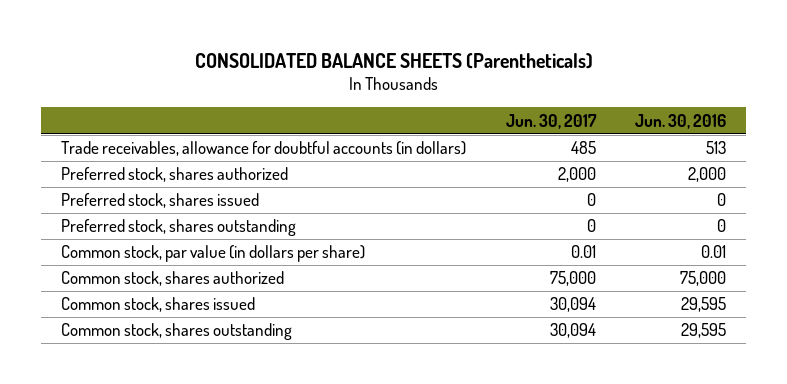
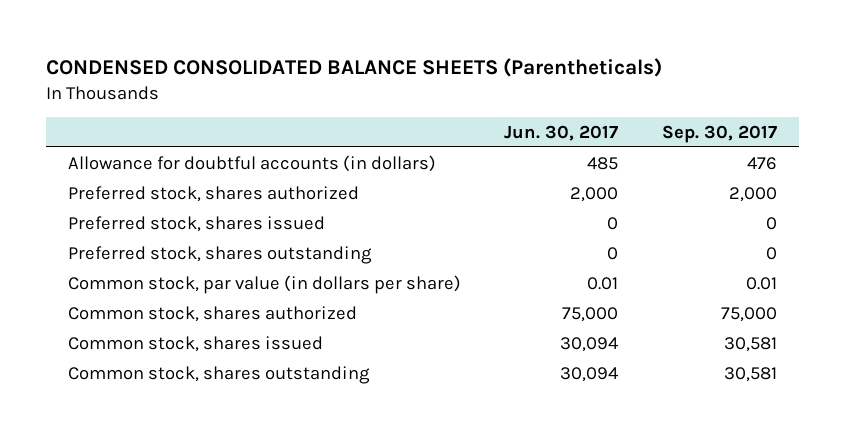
[194,52,593,69] CONSOLIDATED BALANCE SHEETS (Parentheticals) -> [45,58,662,78] CONDENSED CONSOLIDATED BALANCE SHEETS (Parentheticals)
[635,113,727,129] Jun. 30, 2016 -> none
none -> [662,124,778,143] Sep. 30, 2017
[61,141,467,157] Trade receivables, allowance for doubtful accounts (in dollars) -> [67,154,436,172] Allowance for doubtful accounts (in dollars)

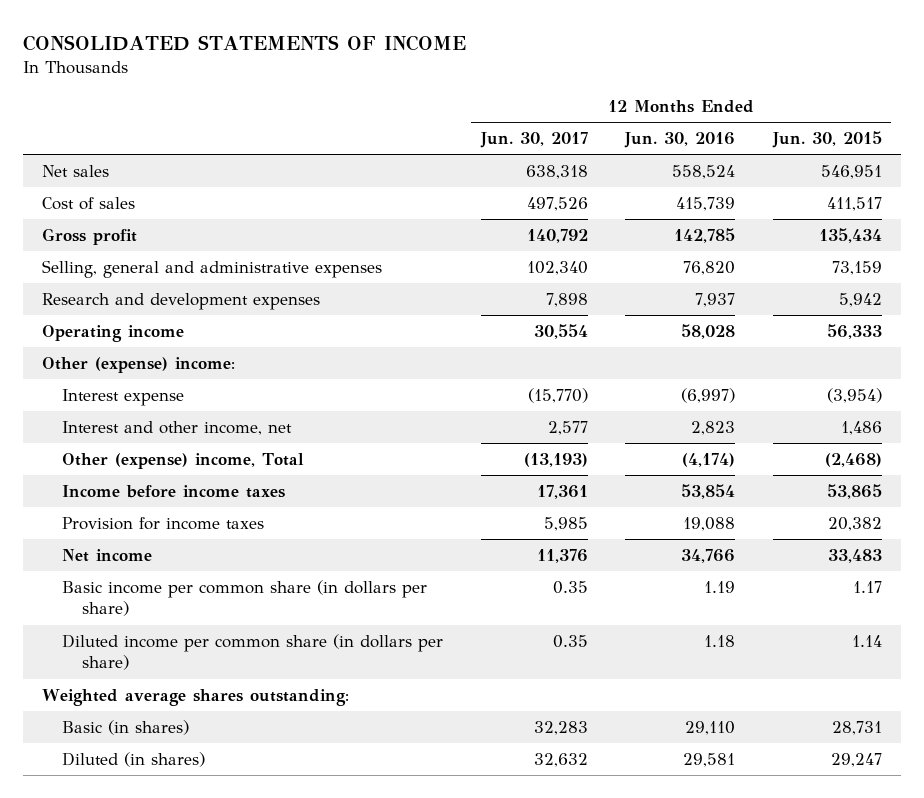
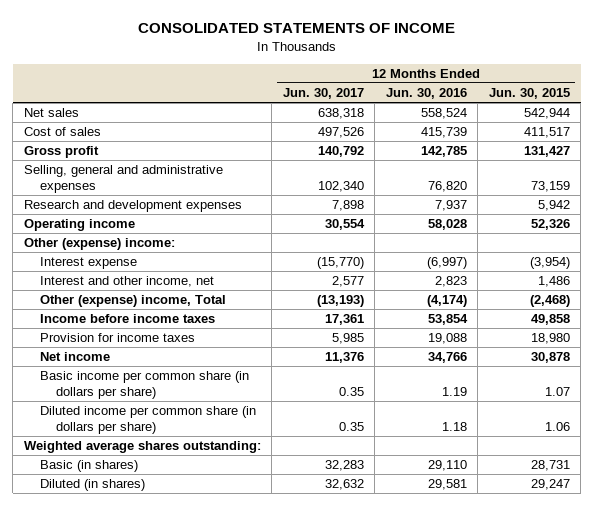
[820,164,882,179] 546,951 -> [523,108,570,120] 542,944
[818,227,882,243] 135,434 -> [523,146,570,158] 131,427
[826,323,882,339] 56,333 -> [530,219,570,231] 52,326
[826,483,882,499] 53,865 -> [530,314,570,326] 49,858
[827,516,882,531] 20,382 -> [530,333,570,345] 18,980
[827,548,882,563] 33,483 -> [530,352,570,364] 30,878
[852,580,882,593] 1.17 -> [544,386,570,396] 1.07
[851,634,882,647] 1.14 -> [544,421,570,431] 1.06

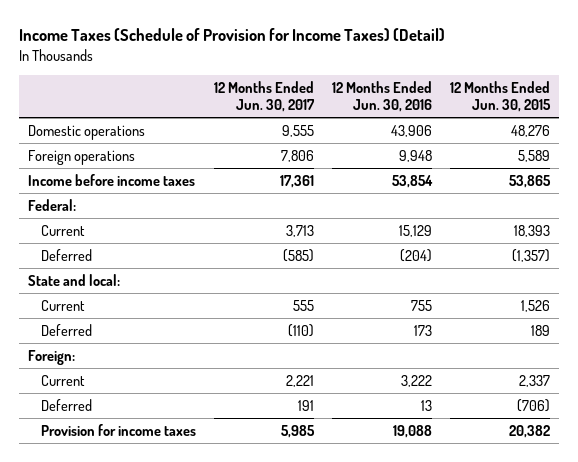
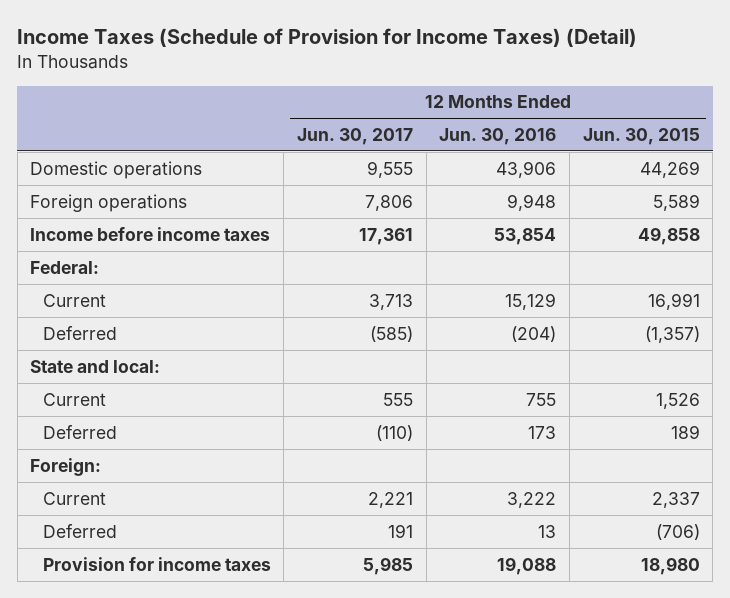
[510,124,550,137] 48,276 -> [639,160,700,178] 44,269
[508,174,551,188] 53,865 -> [637,226,700,245] 49,858
[513,224,550,237] 18,393 -> [647,292,700,310] 16,991
[508,424,550,438] 20,382 -> [640,556,700,575] 18,980

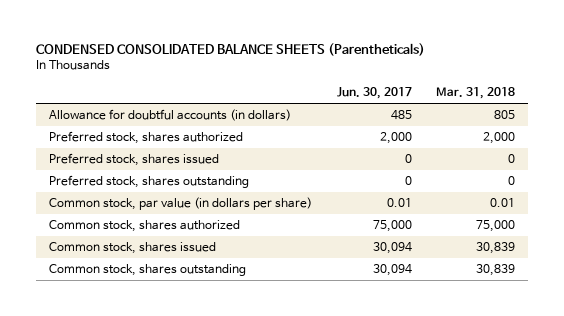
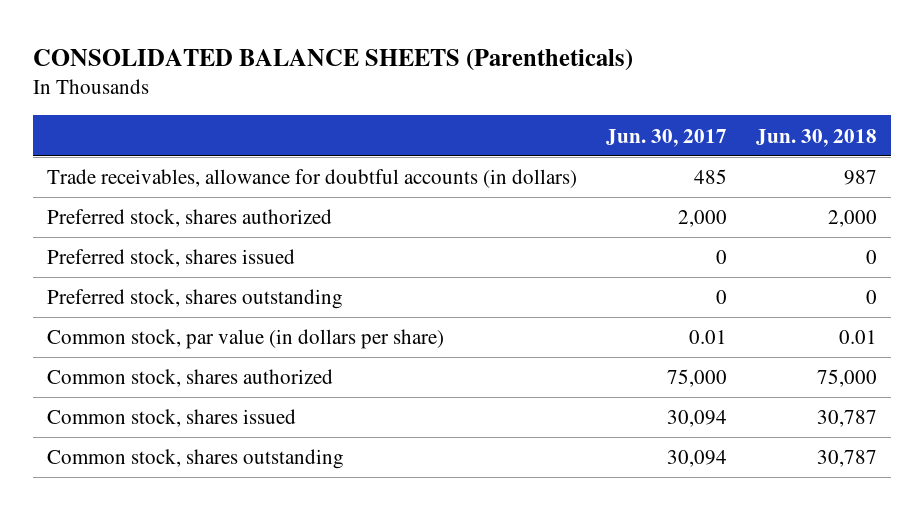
[36,42,426,56] CONDENSED CONSOLIDATED BALANCE SHEETS (Parentheticals) -> [33,48,634,71] CONSOLIDATED BALANCE SHEETS (Parentheticals)
[436,86,516,99] Mar. 31, 2018 -> none
none -> [755,128,877,147] Jun. 30, 2018
[48,109,291,122] Allowance for doubtful accounts (in dollars) -> [47,169,578,189] Trade receivables, allowance for doubtful accounts (in dollars)

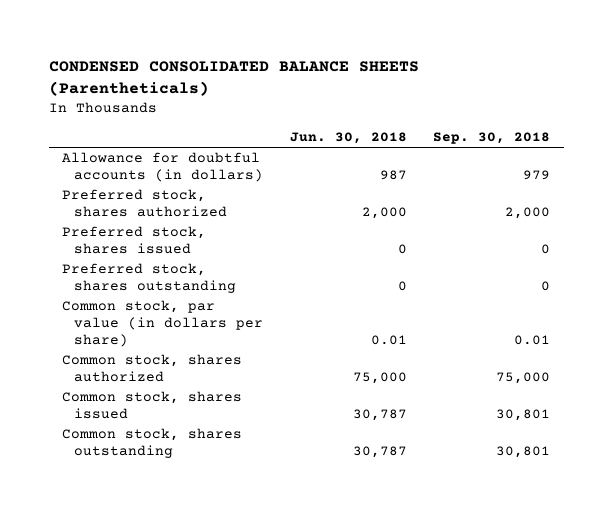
[33,48,634,71] CONSOLIDATED BALANCE SHEETS (Parentheticals) -> [48,60,419,97] CONDENSED CONSOLIDATED BALANCE SHEETS (Parentheticals)
[606,128,728,147] Jun. 30, 2017 -> none
none -> [433,131,551,144] Sep. 30, 2018
[47,169,578,189] Trade receivables, allowance for doubtful accounts (in dollars) -> [62,152,263,183] Allowance for doubtful accounts (in dollars)

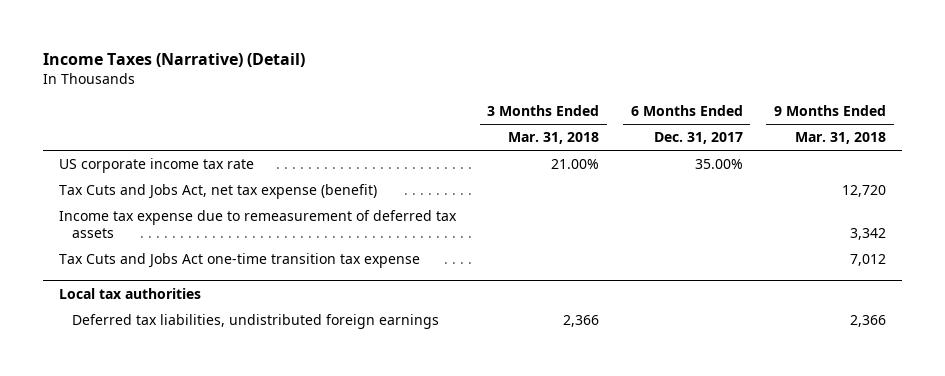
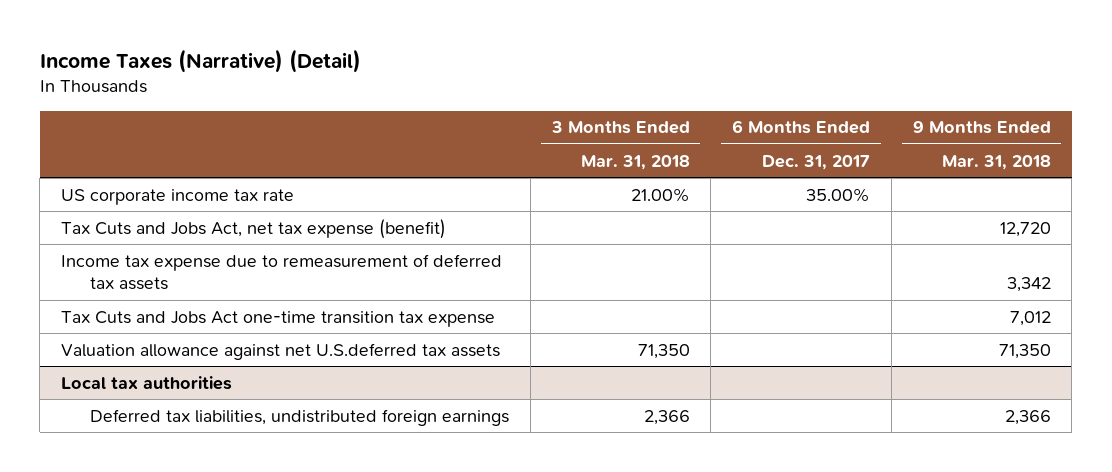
none -> [60,342,500,360] Valuation allowance against net U.S.deferred tax assets

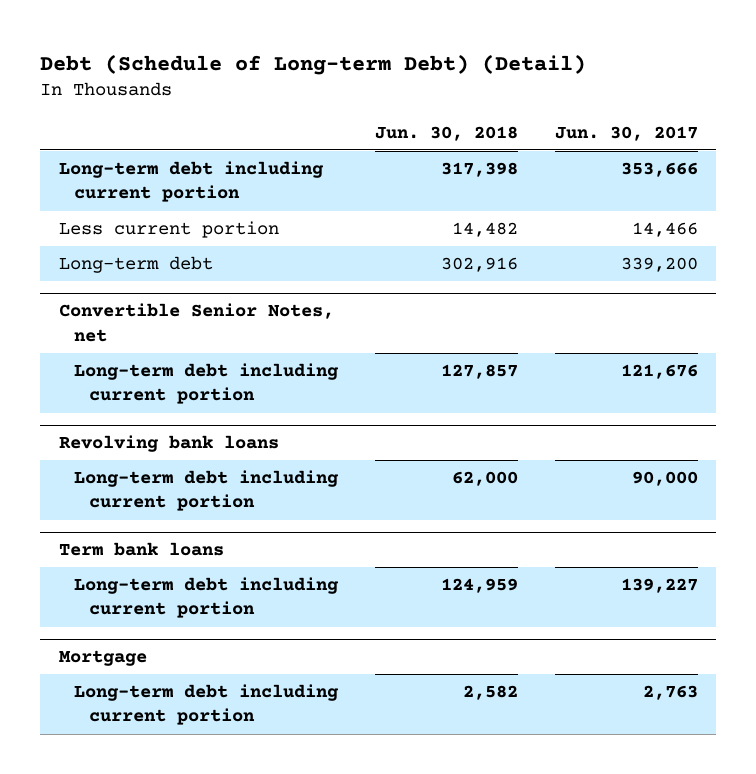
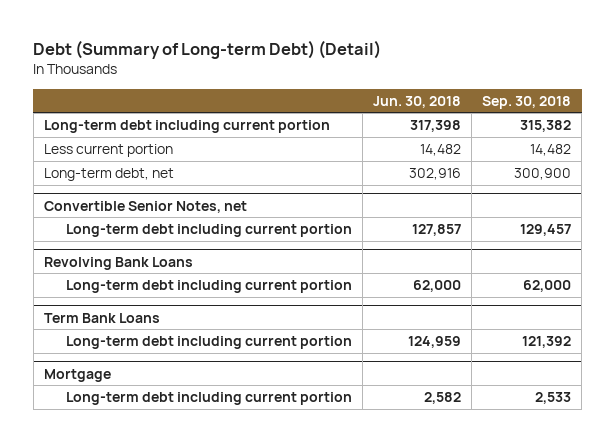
[39,53,586,75] Debt (Schedule of Long-term Debt) (Detail) -> [33,40,382,60] Debt (Summary of Long-term Debt) (Detail)
[554,125,698,141] Jun. 30, 2017 -> none
none -> [482,95,572,109] Sep. 30, 2018
[58,256,213,274] Long-term debt -> [43,167,174,181] Long-term debt, net
[58,435,279,453] Revolving bank loans -> [43,256,193,270] Revolving Bank Loans
[58,542,224,557] Term bank loans -> [43,312,160,323] Term Bank Loans

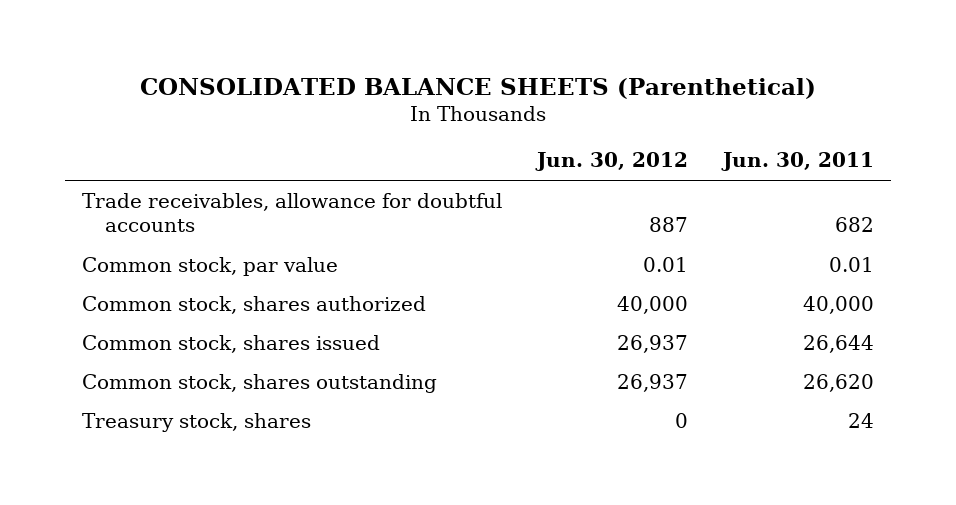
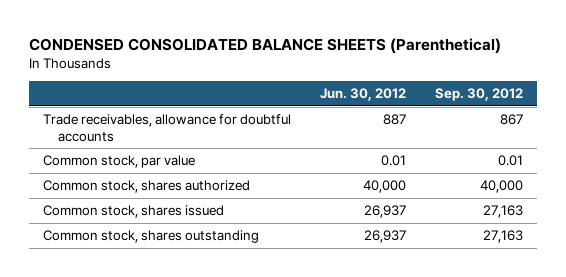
[139,77,816,99] CONSOLIDATED BALANCE SHEETS (Parenthetical) -> [28,37,501,54] CONDENSED CONSOLIDATED BALANCE SHEETS (Parenthetical)
[720,152,874,172] Jun. 30, 2011 -> none
none -> [434,88,523,102] Sep. 30, 2012
[82,412,312,432] Treasury stock, shares -> none

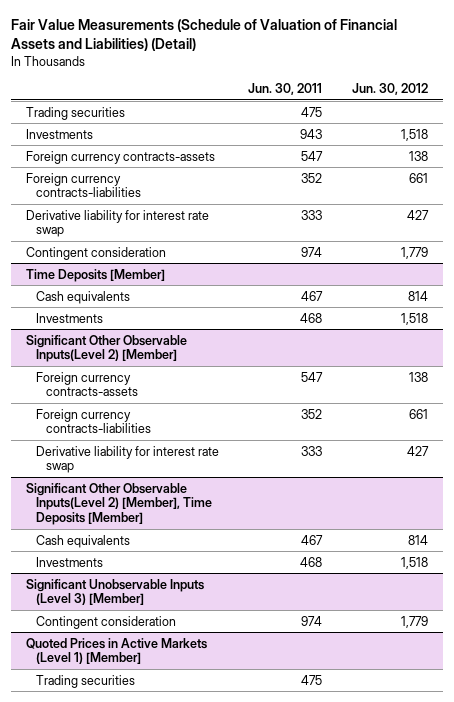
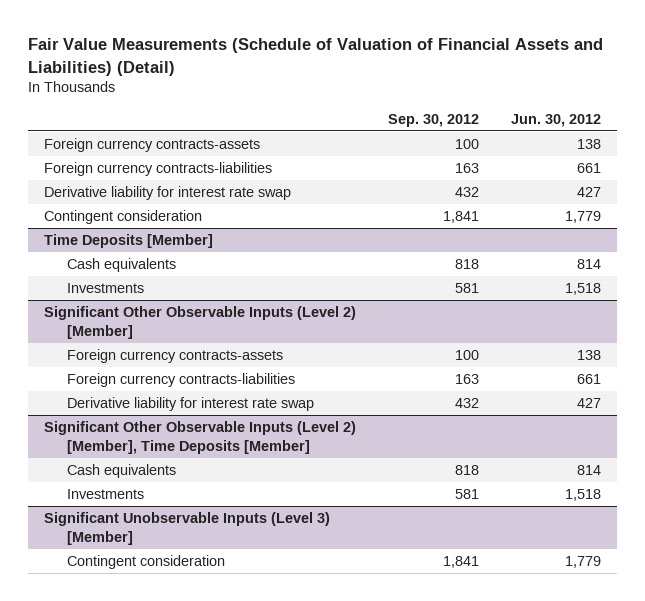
[248,83,323,96] Jun. 30, 2011 -> none
none -> [387,113,479,127] Sep. 30, 2012
[25,106,125,120] Trading securities -> none
[25,128,93,139] Investments -> none
[25,334,187,363] Significant Other Observable Inputs(Level 2) [Member] -> [43,306,356,339] Significant Other Observable Inputs (Level 2) [Member]
[25,482,212,526] Significant Other Observable Inputs(Level 2) [Member], Time Deposits [Member] -> [43,421,356,454] Significant Other Observable Inputs (Level 2) [Member], Time Deposits [Member]
[25,637,207,665] Quoted Prices in Active Markets (Level 1) [Member] -> none
[35,674,135,688] Trading securities -> none

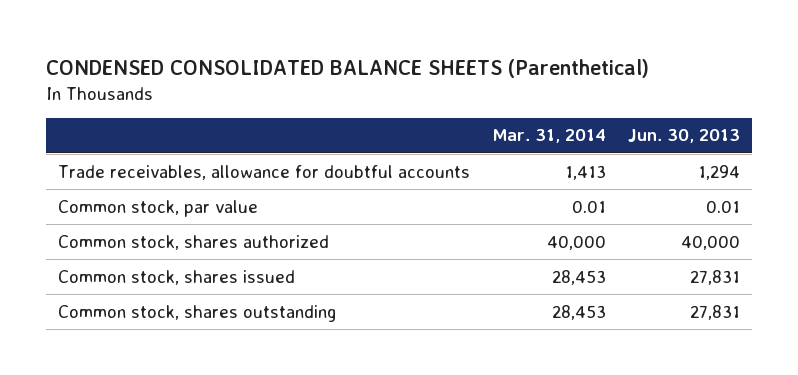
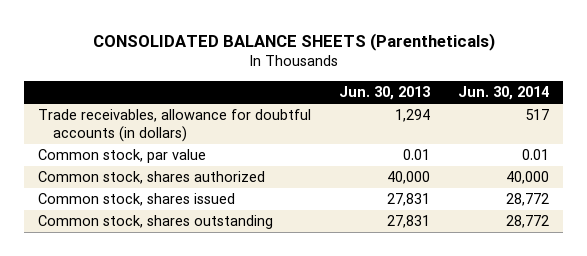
[46,58,650,78] CONDENSED CONSOLIDATED BALANCE SHEETS (Parenthetical) -> [92,32,495,51] CONSOLIDATED BALANCE SHEETS (Parentheticals)
[491,129,606,144] Mar. 31, 2014 -> none
none -> [457,86,549,101] Jun. 30, 2014
[57,164,470,180] Trade receivables, allowance for doubtful accounts -> [38,109,312,143] Trade receivables, allowance for doubtful accounts (in dollars)

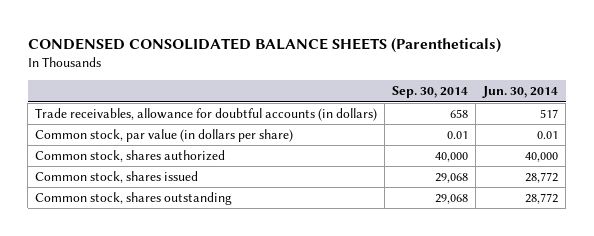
[92,32,495,51] CONSOLIDATED BALANCE SHEETS (Parentheticals) -> [27,37,501,53] CONDENSED CONSOLIDATED BALANCE SHEETS (Parentheticals)
[339,86,431,101] Jun. 30, 2013 -> none
none -> [392,86,469,99] Sep. 30, 2014
[38,149,207,164] Common stock, par value -> [35,129,294,143] Common stock, par value (in dollars per share)

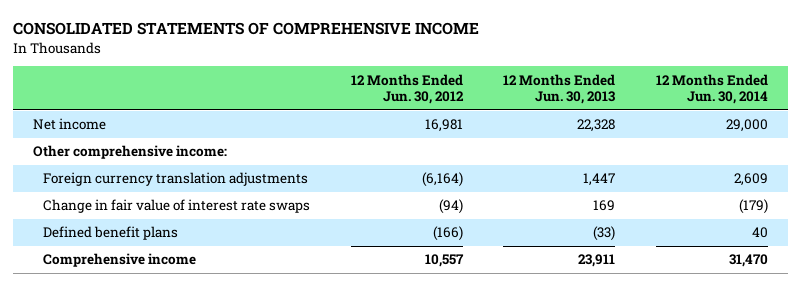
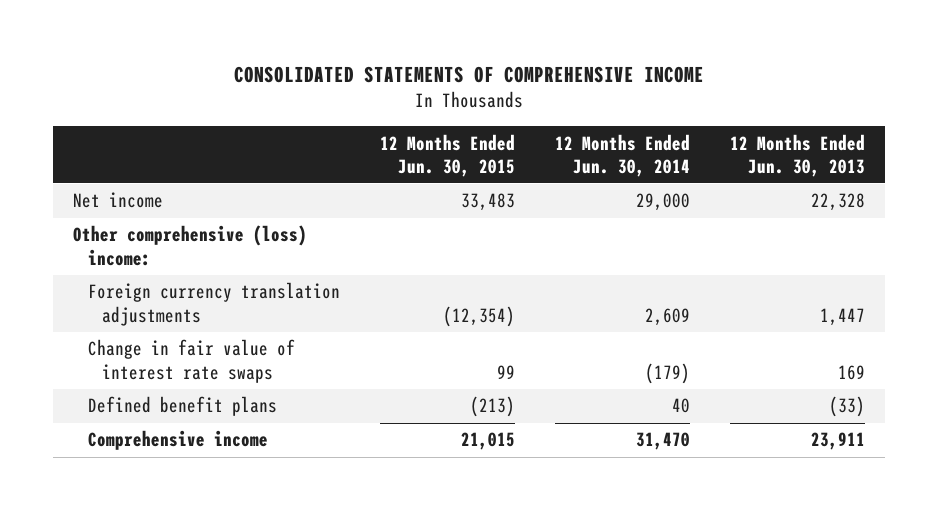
[350,73,464,105] 12 Months Ended Jun. 30, 2012 -> none
none -> [379,133,515,177] 12 Months Ended Jun. 30, 2015
[33,145,228,160] Other comprehensive income: -> [72,225,307,266] Other comprehensive (loss) income:

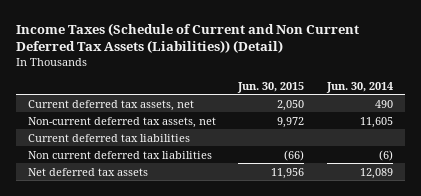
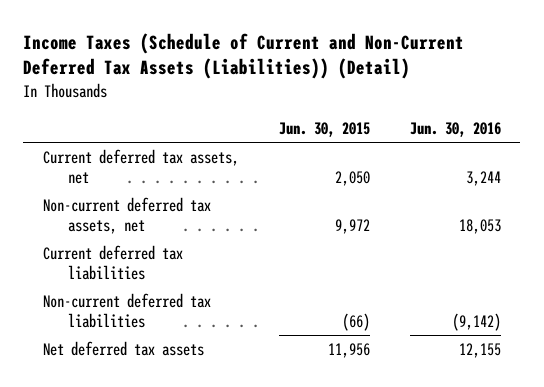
[16,22,360,53] Income Taxes (Schedule of Current and Non Current Deferred Tax Assets (Liabilities)) (Detail) -> [23,32,465,80] Income Taxes (Schedule of Current and Non-Current Deferred Tax Assets (Liabilities)) (Detail)
[326,81,394,93] Jun. 30, 2014 -> none
none -> [409,121,501,137] Jun. 30, 2016
[27,150,212,159] Non current deferred tax liabilities -> [42,293,211,328] Non-current deferred tax liabilities

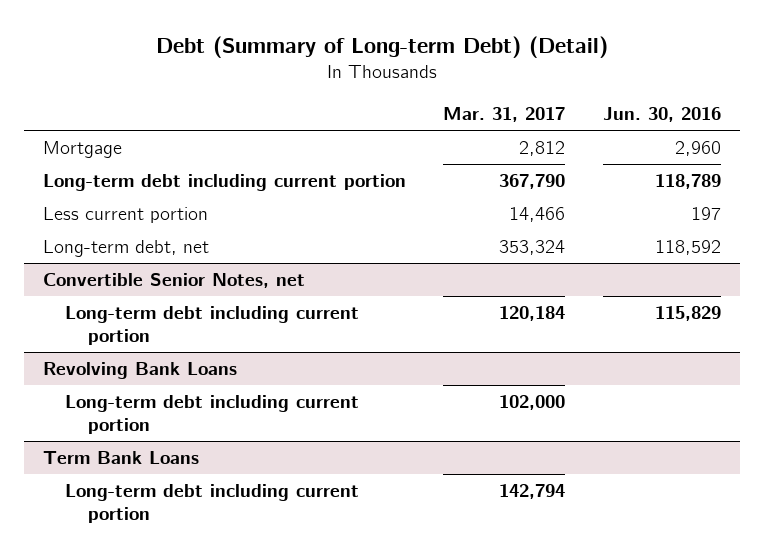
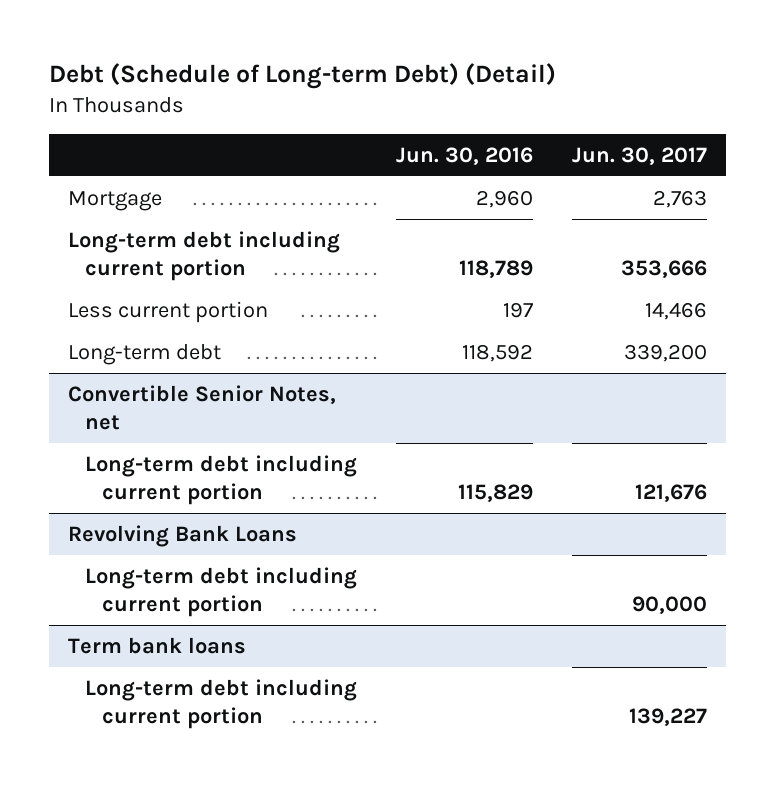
[155,36,608,59] Debt (Summary of Long-term Debt) (Detail) -> [48,63,556,90] Debt (Schedule of Long-term Debt) (Detail)
[443,107,566,123] Mar. 31, 2017 -> none
none -> [572,146,708,165] Jun. 30, 2017
[42,239,209,257] Long-term debt, net -> [67,343,221,365] Long-term debt
[42,450,199,464] Term Bank Loans -> [67,636,246,654] Term bank loans

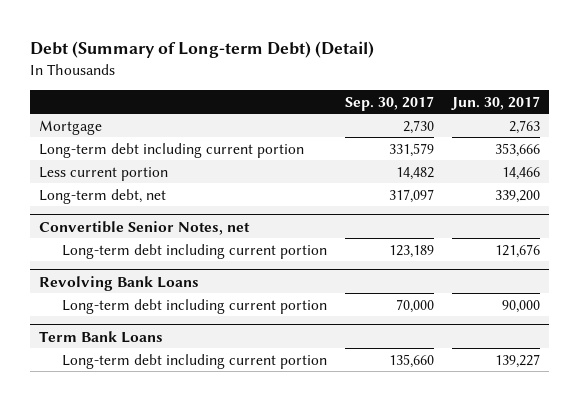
[48,63,556,90] Debt (Schedule of Long-term Debt) (Detail) -> [30,41,375,59] Debt (Summary of Long-term Debt) (Detail)
[396,146,534,165] Jun. 30, 2016 -> none
none -> [345,95,435,111] Sep. 30, 2017
[67,343,221,365] Long-term debt -> [39,188,167,204] Long-term debt, net
[67,636,246,654] Term bank loans -> [39,330,164,343] Term Bank Loans

